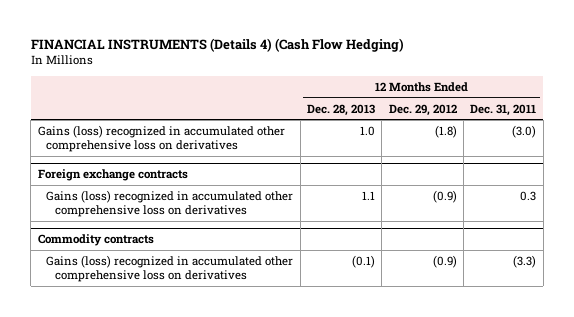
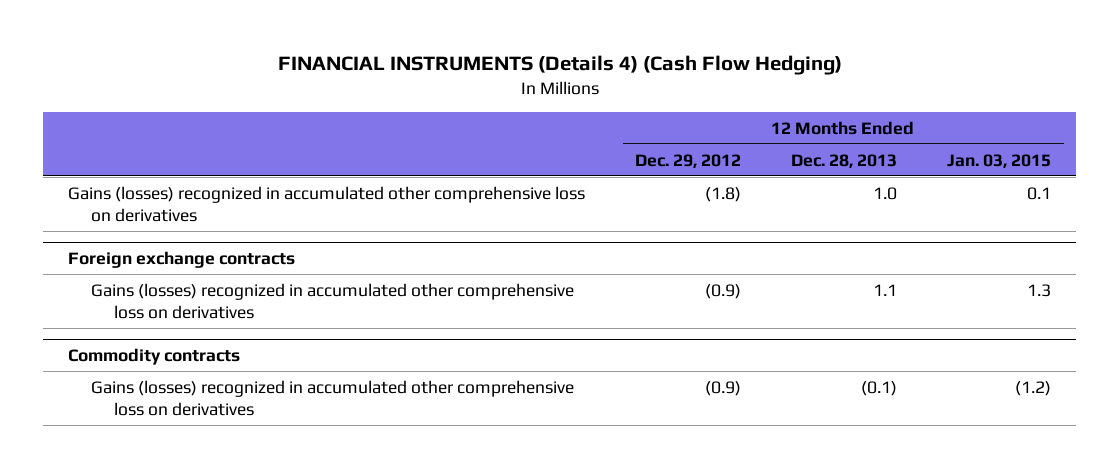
[470,103,537,116] Dec. 31, 2011 -> none
none -> [947,153,1052,168] Jan. 03, 2015
[37,125,285,153] Gains (loss) recognized in accumulated other comprehensive loss on derivatives -> [67,185,585,222] Gains (losses) recognized in accumulated other comprehensive loss on derivatives
[46,190,294,218] Gains (loss) recognized in accumulated other comprehensive loss on derivatives -> [91,282,575,319] Gains (losses) recognized in accumulated other comprehensive loss on derivatives
[46,255,294,283] Gains (loss) recognized in accumulated other comprehensive loss on derivatives -> [91,379,575,416] Gains (losses) recognized in accumulated other comprehensive loss on derivatives

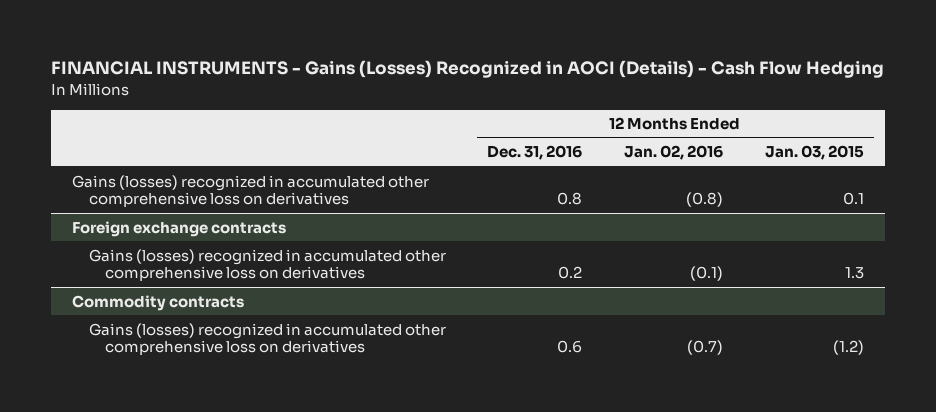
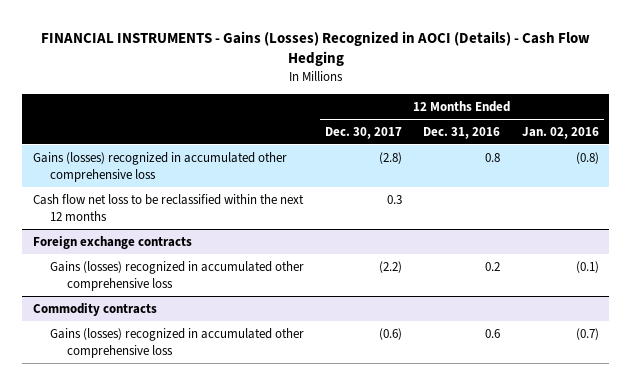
[764,145,864,161] Jan. 03, 2015 -> none
none -> [325,126,403,139] Dec. 30, 2017
[71,174,429,208] Gains (losses) recognized in accumulated other comprehensive loss on derivatives -> [32,151,287,182] Gains (losses) recognized in accumulated other comprehensive loss
none -> [32,193,304,221] Cash flow net loss to be reclassified within the next 12 months
[88,248,446,282] Gains (losses) recognized in accumulated other comprehensive loss on derivatives -> [49,260,304,291] Gains (losses) recognized in accumulated other comprehensive loss
[88,322,446,356] Gains (losses) recognized in accumulated other comprehensive loss on derivatives -> [49,327,304,358] Gains (losses) recognized in accumulated other comprehensive loss

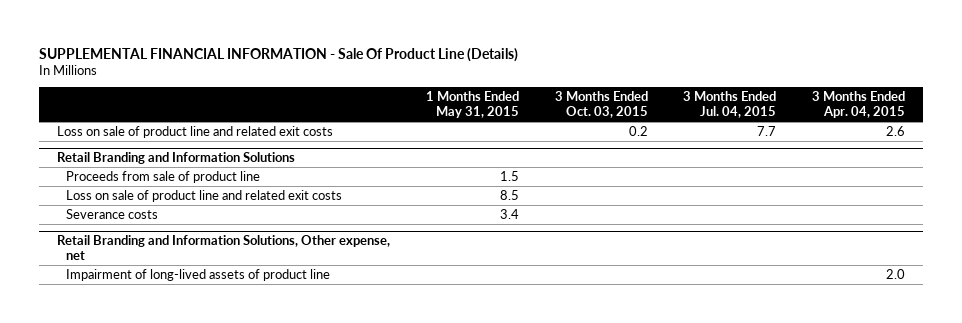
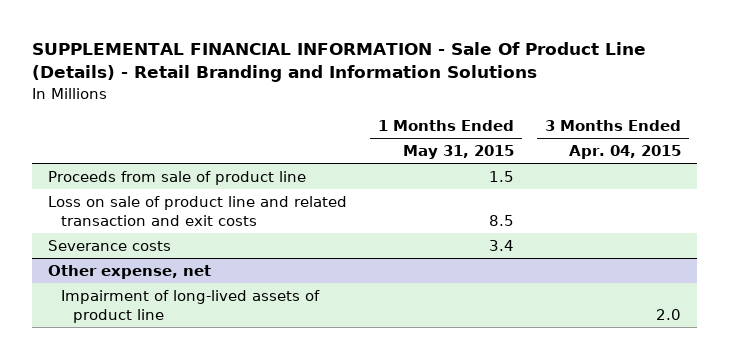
[39,47,519,62] SUPPLEMENTAL FINANCIAL INFORMATION - Sale Of Product Line (Details) -> [32,42,647,83] SUPPLEMENTAL FINANCIAL INFORMATION - Sale Of Product Line (Details) - Retail Branding and Information Solutions
[554,91,648,119] 3 Months Ended Oct. 03, 2015 -> none
[683,91,777,119] 3 Months Ended Jul. 04, 2015 -> none
[57,125,334,138] Loss on sale of product line and related exit costs -> none
[57,152,296,165] Retail Branding and Information Solutions -> none
[66,189,343,202] Loss on sale of product line and related exit costs -> [47,195,347,227] Loss on sale of product line and related transaction and exit costs
[57,235,391,261] Retail Branding and Information Solutions, Other expense, net -> none
none -> [47,264,211,279] Other expense, net

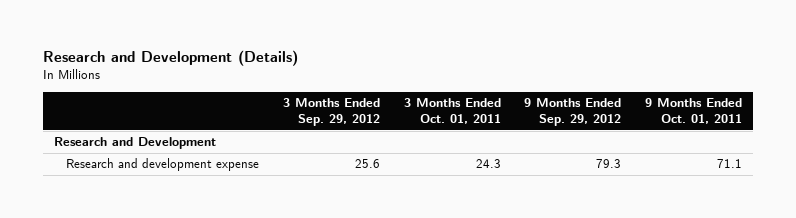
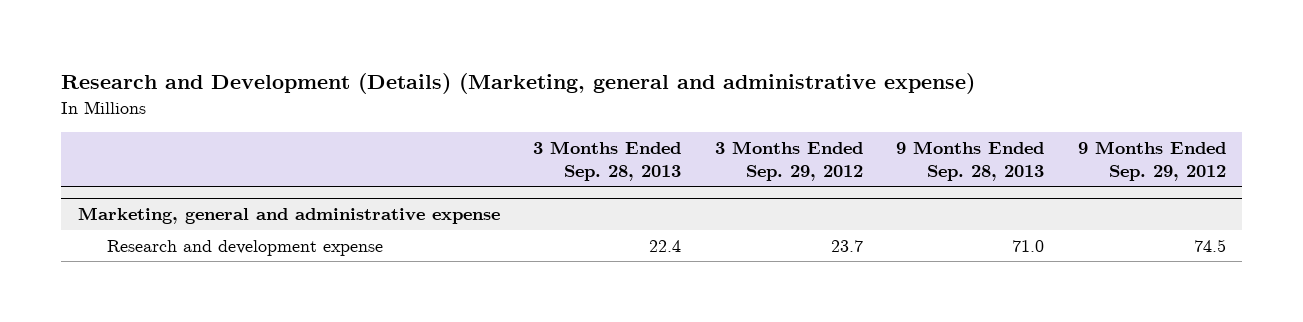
[42,50,298,67] Research and Development (Details) -> [61,73,976,95] Research and Development (Details) (Marketing, general and administrative expense)
[403,98,501,125] 3 Months Ended Oct. 01, 2011 -> none
[644,98,742,125] 9 Months Ended Oct. 01, 2011 -> none
none -> [533,140,682,181] 3 Months Ended Sep. 28, 2013
none -> [896,140,1045,181] 9 Months Ended Sep. 28, 2013
[54,137,217,150] Research and Development -> none
none -> [77,207,500,225] Marketing, general and administrative expense
[355,159,381,169] 25.6 -> [830,239,863,252] 23.7
[596,159,622,169] 79.3 -> [1193,238,1226,252] 74.5

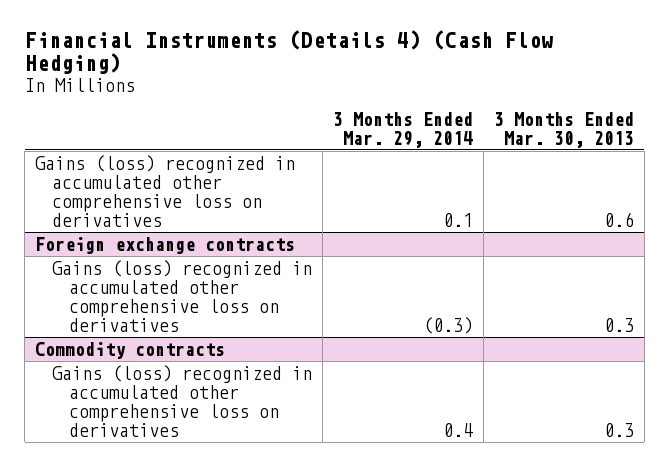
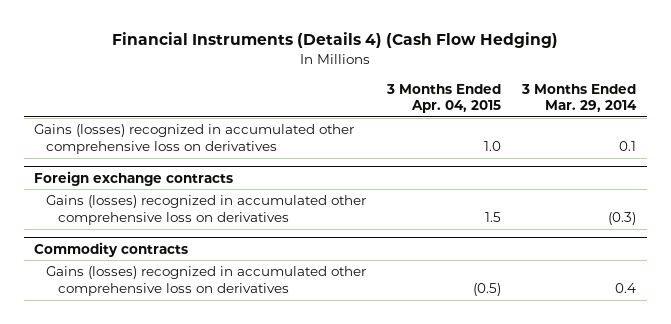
[493,111,634,148] 3 Months Ended Mar. 30, 2013 -> none
none -> [386,83,502,114] 3 Months Ended Apr. 04, 2015
[35,154,296,227] Gains (loss) recognized in accumulated other comprehensive loss on derivatives -> [34,124,355,154] Gains (losses) recognized in accumulated other comprehensive loss on derivatives
[51,259,312,332] Gains (loss) recognized in accumulated other comprehensive loss on derivatives -> [46,195,367,225] Gains (losses) recognized in accumulated other comprehensive loss on derivatives
[51,364,312,437] Gains (loss) recognized in accumulated other comprehensive loss on derivatives -> [46,266,367,296] Gains (losses) recognized in accumulated other comprehensive loss on derivatives

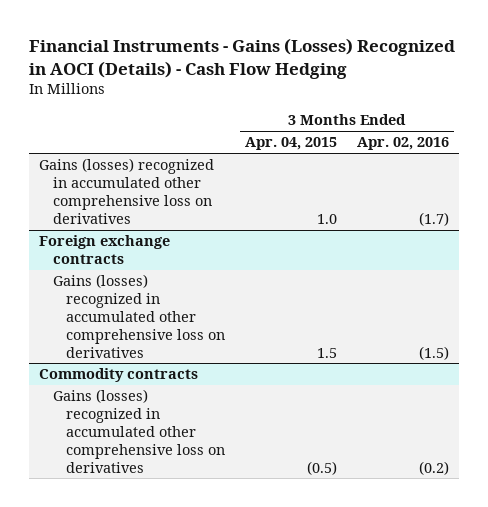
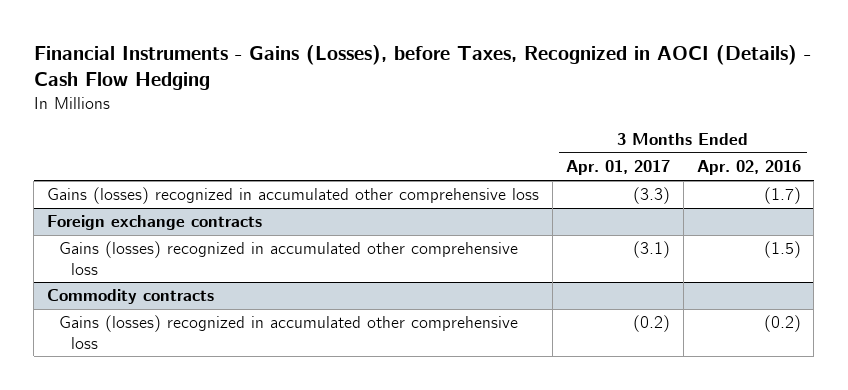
[29,37,456,79] Financial Instruments - Gains (Losses) Recognized in AOCI (Details) - Cash Flow Hedging -> [33,44,811,91] Financial Instruments - Gains (Losses), before Taxes, Recognized in AOCI (Details) - Cash Flow Hedging
[244,137,337,151] Apr. 04, 2015 -> none
none -> [565,160,670,176] Apr. 01, 2017
[39,158,215,224] Gains (losses) recognized in accumulated other comprehensive loss on derivatives -> [47,187,540,205] Gains (losses) recognized in accumulated other comprehensive loss
[52,274,225,358] Gains (losses) recognized in accumulated other comprehensive loss on derivatives -> [58,241,518,275] Gains (losses) recognized in accumulated other comprehensive loss
[52,389,225,473] Gains (losses) recognized in accumulated other comprehensive loss on derivatives -> [58,315,518,349] Gains (losses) recognized in accumulated other comprehensive loss

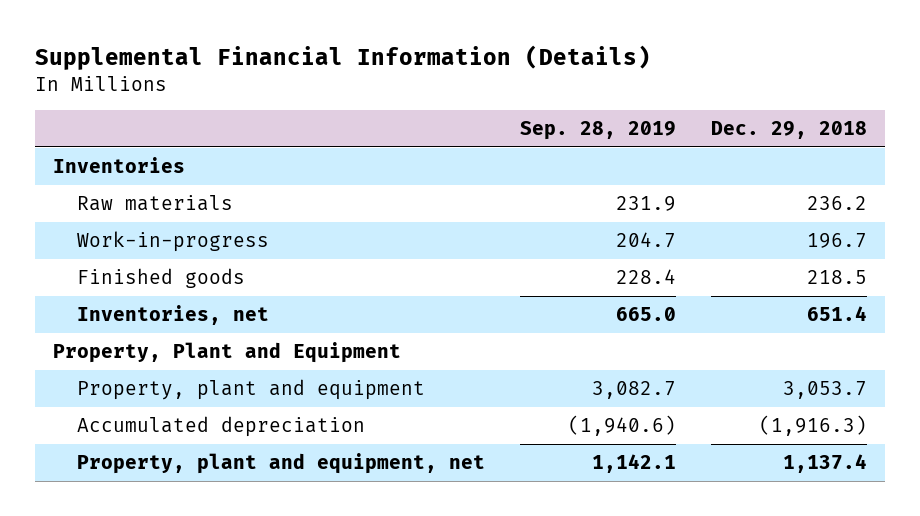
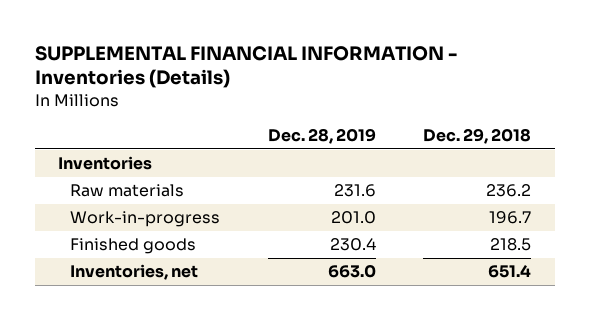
[35,44,652,70] Supplemental Financial Information (Details) -> [34,45,457,89] SUPPLEMENTAL FINANCIAL INFORMATION - Inventories (Details)
[520,120,677,140] Sep. 28, 2019 -> none
none -> [267,128,376,145] Dec. 28, 2019
[53,342,402,364] Property, Plant and Equipment -> none
[76,379,425,401] Property, plant and equipment -> none
[76,416,365,438] Accumulated depreciation -> none
[76,453,485,475] Property, plant and equipment, net -> none

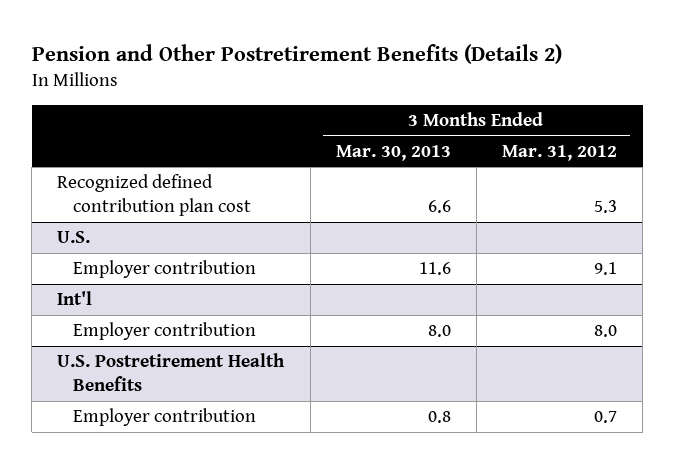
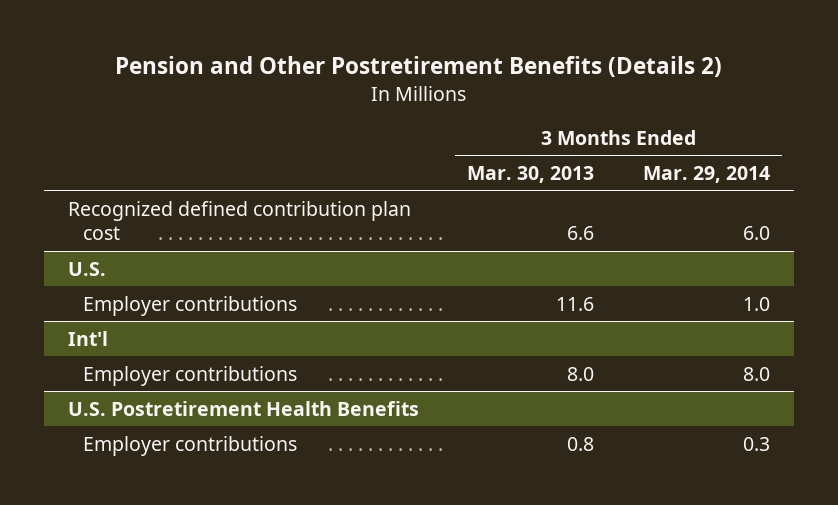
[502,144,618,161] Mar. 31, 2012 -> none
none -> [642,165,770,183] Mar. 29, 2014
[72,260,256,279] Employer contribution -> [83,295,298,316] Employer contributions
[72,322,256,341] Employer contribution -> [83,365,298,386] Employer contributions
[72,408,256,427] Employer contribution -> [83,435,298,456] Employer contributions

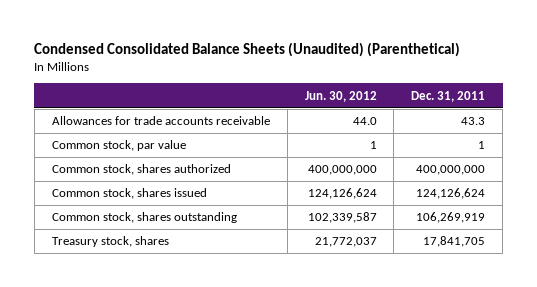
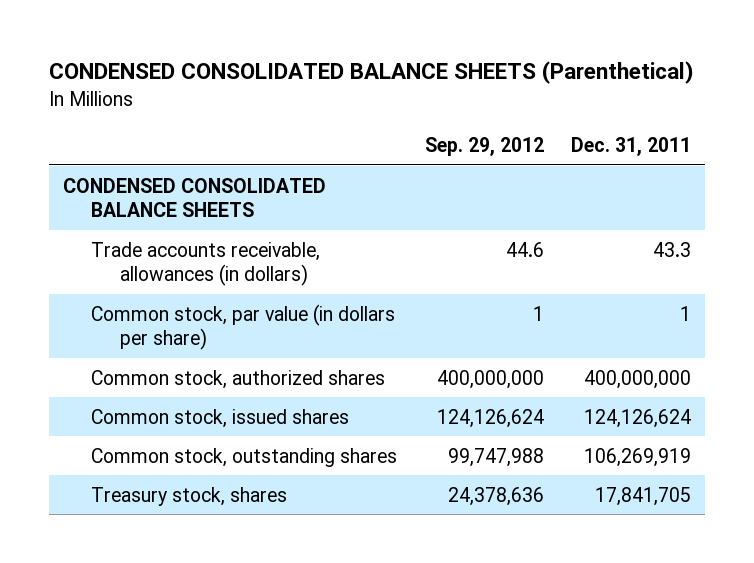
[34,41,461,57] Condensed Consolidated Balance Sheets (Unaudited) (Parenthetical) -> [49,61,695,85] CONDENSED CONSOLIDATED BALANCE SHEETS (Parenthetical)
[304,90,377,102] Jun. 30, 2012 -> none
none -> [424,137,544,157] Sep. 29, 2012
none -> [62,177,326,217] CONDENSED CONSOLIDATED BALANCE SHEETS
[51,116,270,126] Allowances for trade accounts receivable -> [91,241,321,286] Trade accounts receivable, allowances (in dollars)
[51,140,186,152] Common stock, par value -> [91,303,396,350] Common stock, par value (in dollars per share)
[51,164,231,176] Common stock, shares authorized -> [91,369,386,389] Common stock, authorized shares
[51,188,207,200] Common stock, shares issued -> [91,408,350,428] Common stock, issued shares
[51,212,237,224] Common stock, shares outstanding -> [91,447,398,467] Common stock, outstanding shares

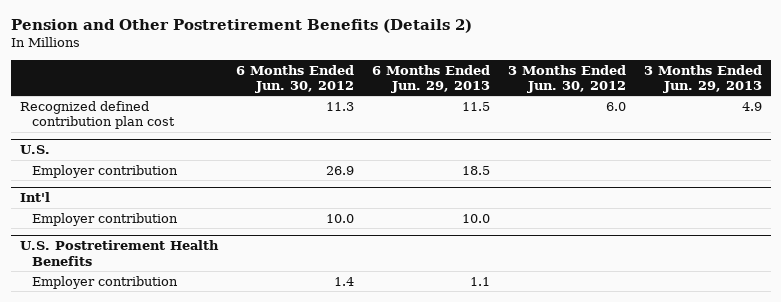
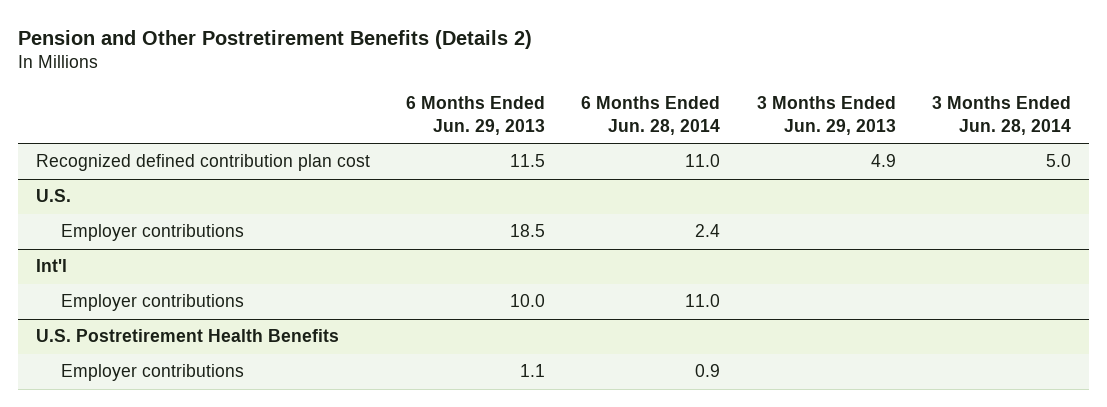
[235,64,354,93] 6 Months Ended Jun. 30, 2012 -> none
[507,64,626,93] 3 Months Ended Jun. 30, 2012 -> none
none -> [581,96,721,135] 6 Months Ended Jun. 28, 2014
none -> [931,96,1071,135] 3 Months Ended Jun. 28, 2014
[31,164,178,178] Employer contribution -> [60,224,244,242] Employer contributions
[31,212,178,226] Employer contribution -> [60,294,244,312] Employer contributions
[31,275,178,289] Employer contribution -> [60,364,244,382] Employer contributions

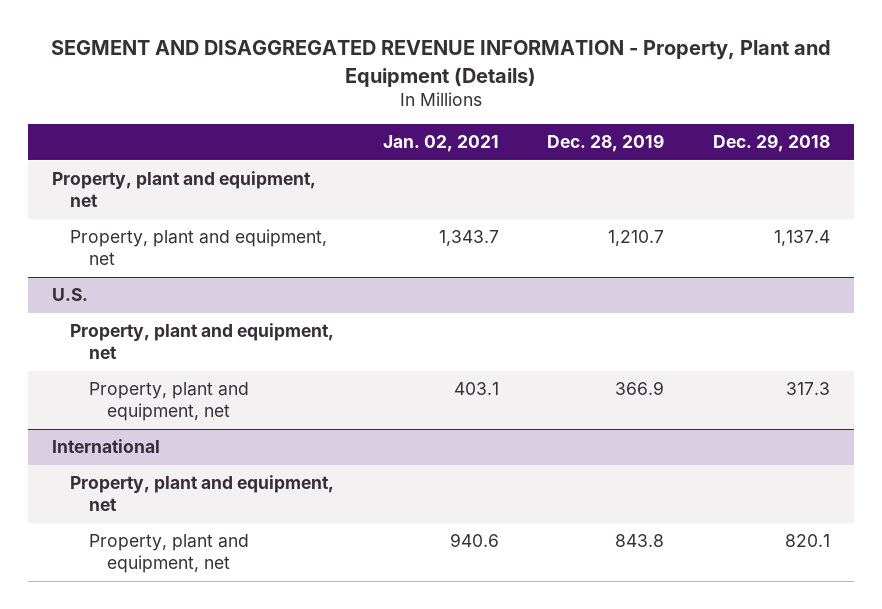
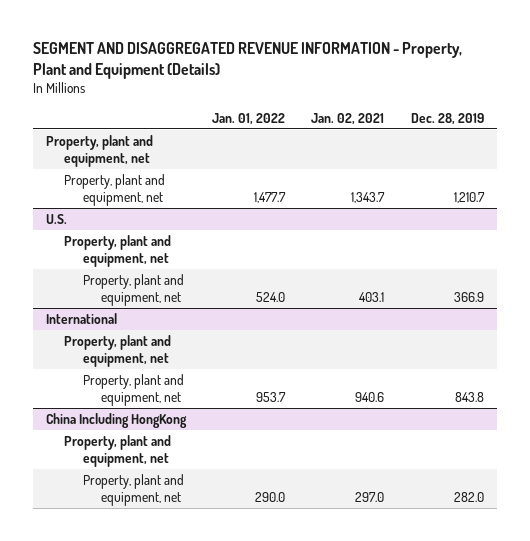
[712,134,830,153] Dec. 29, 2018 -> none
none -> [212,112,286,125] Jan. 01, 2022
none -> [45,413,187,429] China Including HongKong
none -> [64,435,172,467] Property, plant and equipment, net
none -> [82,474,184,506] Property, plant and equipment, net

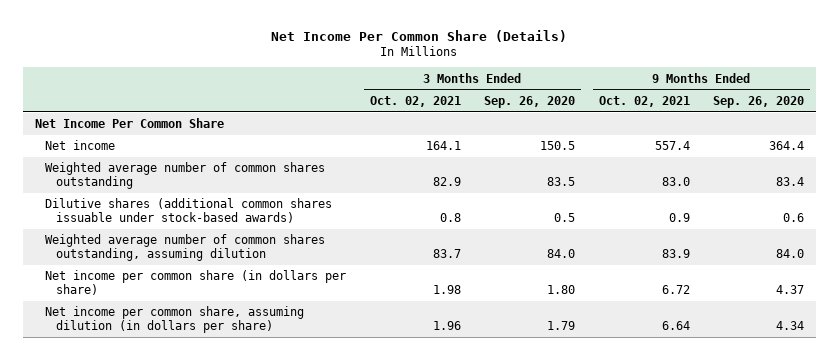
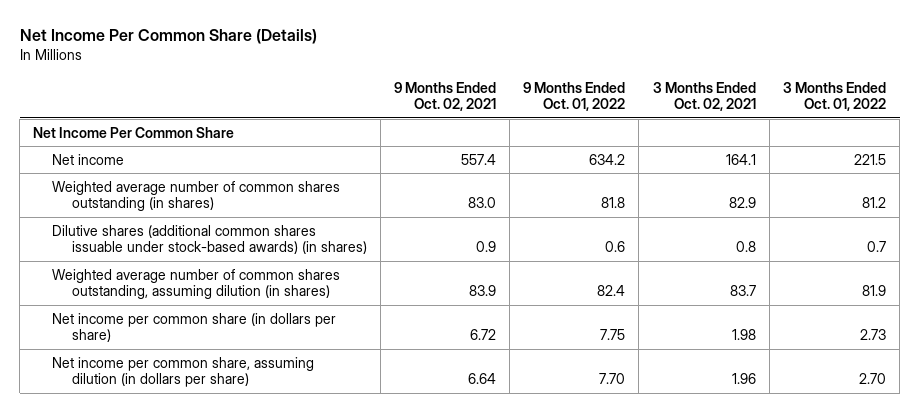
[484,95,576,108] Sep. 26, 2020 -> none
[713,95,805,108] Sep. 26, 2020 -> none
none -> [523,81,626,112] 9 Months Ended Oct. 01, 2022
none -> [782,81,886,112] 3 Months Ended Oct. 01, 2022
[45,162,326,189] Weighted average number of common shares outstanding -> [52,180,341,212] Weighted average number of common shares outstanding (in shares)
[45,198,333,223] Dilutive shares (additional common shares issuable under stock-based awards) -> [52,224,367,255] Dilutive shares (additional common shares issuable under stock-based awards) (in shares)
[45,234,326,261] Weighted average number of common shares outstanding, assuming dilution -> [52,268,341,300] Weighted average number of common shares outstanding, assuming dilution (in shares)

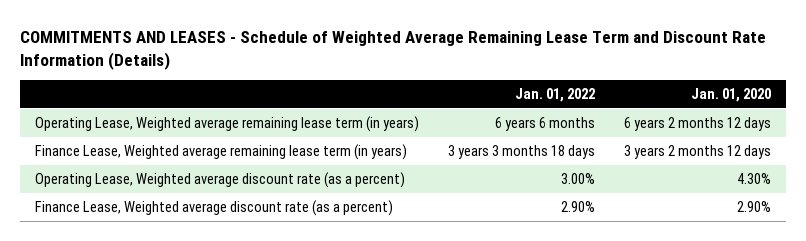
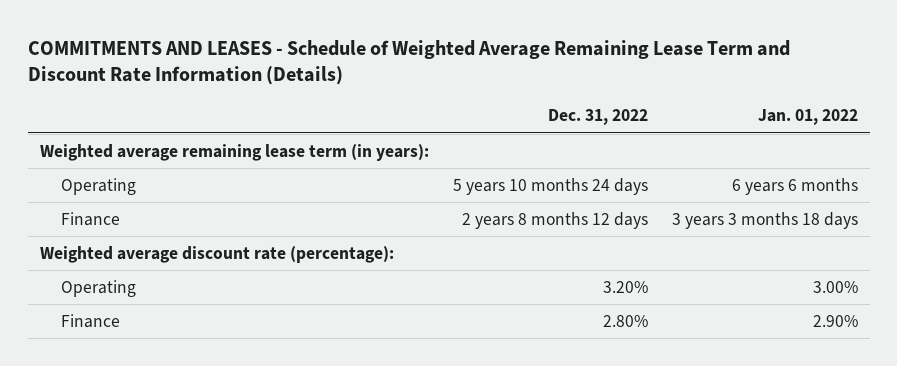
[691,88,772,103] Jan. 01, 2020 -> none
none -> [547,109,648,126] Dec. 31, 2022
none -> [39,143,429,161] Weighted average remaining lease term (in years):
[34,116,419,133] Operating Lease, Weighted average remaining lease term (in years) -> [61,177,137,195] Operating
[34,144,407,161] Finance Lease, Weighted average remaining lease term (in years) -> [61,211,121,226] Finance
none -> [39,245,394,263] Weighted average discount rate (percentage):
[34,172,405,189] Operating Lease, Weighted average discount rate (as a percent) -> [61,279,137,297] Operating
[34,200,393,217] Finance Lease, Weighted average discount rate (as a percent) -> [61,313,121,328] Finance

